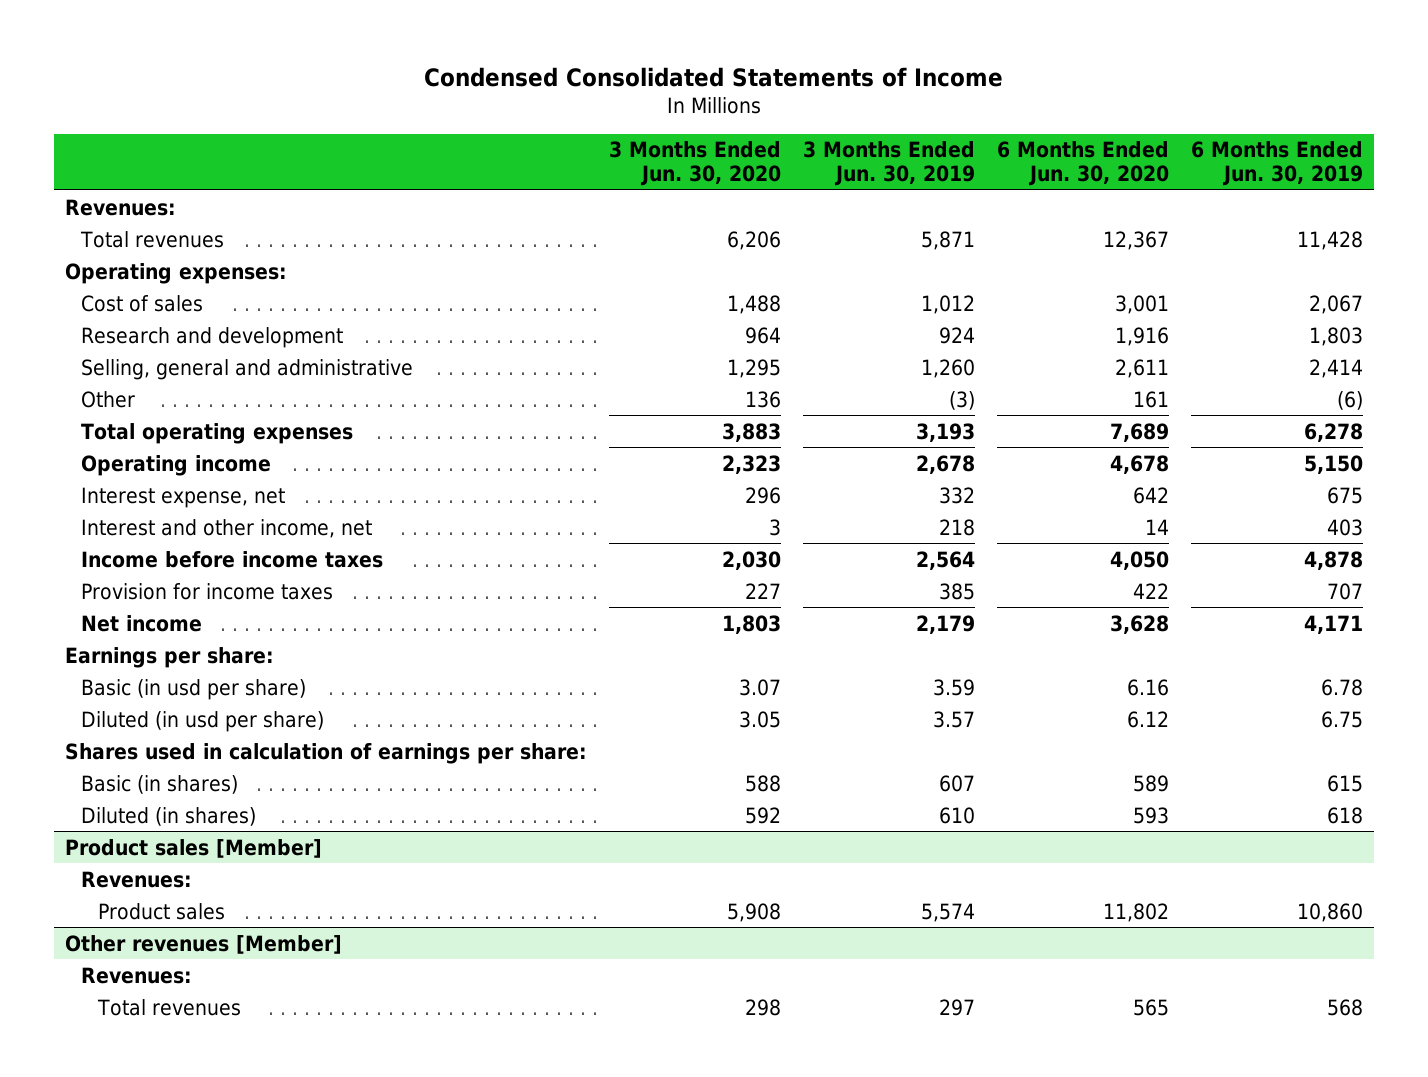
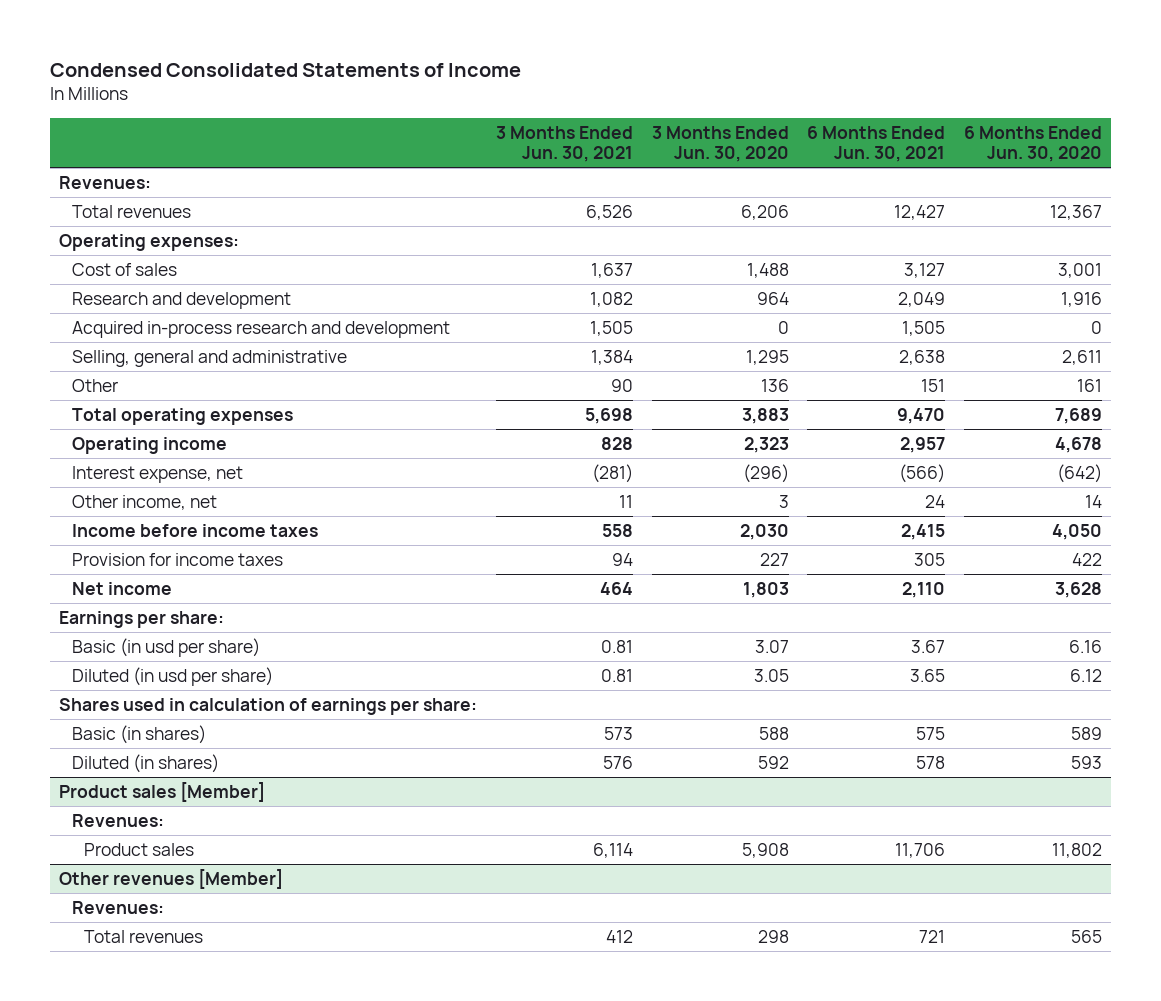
[803,141,976,187] 3 Months Ended Jun. 30, 2019 -> none
[1190,141,1363,187] 6 Months Ended Jun. 30, 2019 -> none
none -> [495,125,633,162] 3 Months Ended Jun. 30, 2021
none -> [807,125,946,162] 6 Months Ended Jun. 30, 2021
none -> [71,321,450,339] Acquired in-process research and development
[745,486,782,504] 296 -> [742,464,789,484] (296)
[1133,486,1170,504] 642 -> [1057,464,1103,484] (642)
[81,518,373,538] Interest and other income, net -> [71,495,217,511] Other income, net

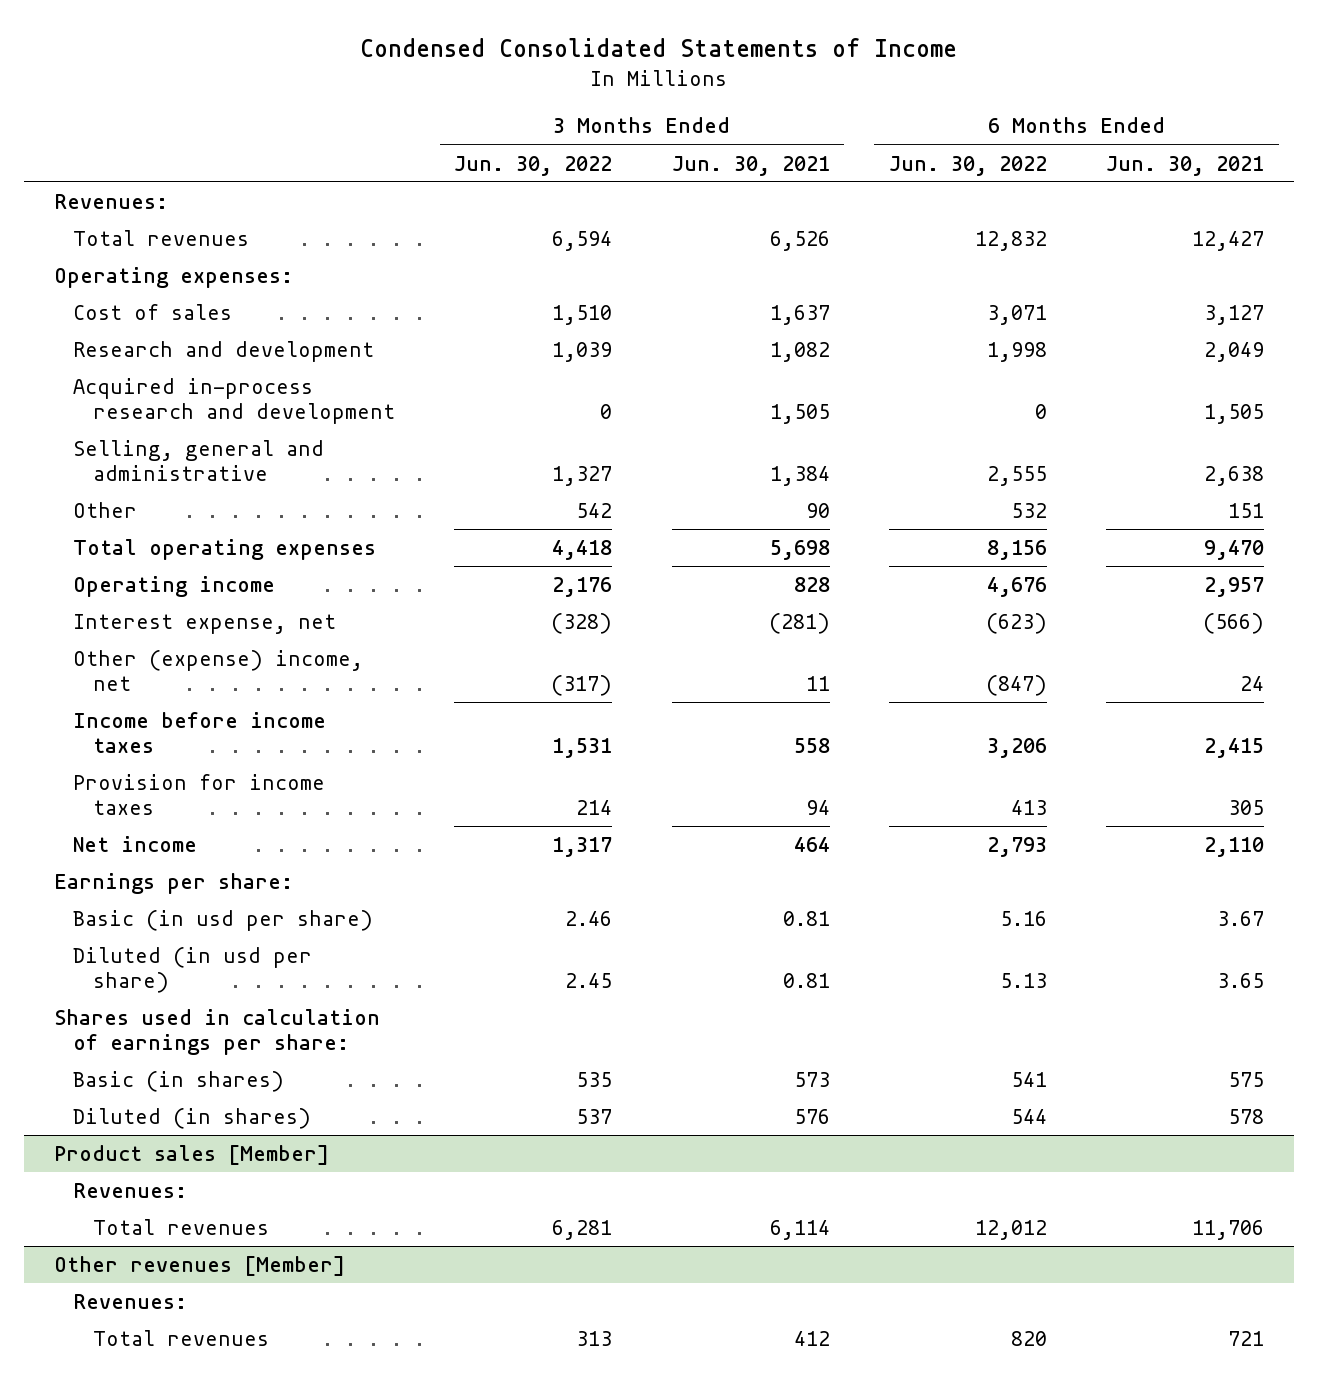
[651,125,789,162] 3 Months Ended Jun. 30, 2020 -> none
[964,125,1103,162] 6 Months Ended Jun. 30, 2020 -> none
none -> [454,155,613,176] Jun. 30, 2022
none -> [888,155,1047,176] Jun. 30, 2022
[71,495,217,511] Other income, net -> [73,649,364,692] Other (expense) income, net
[84,843,195,857] Product sales -> [93,1218,270,1235] Total revenues

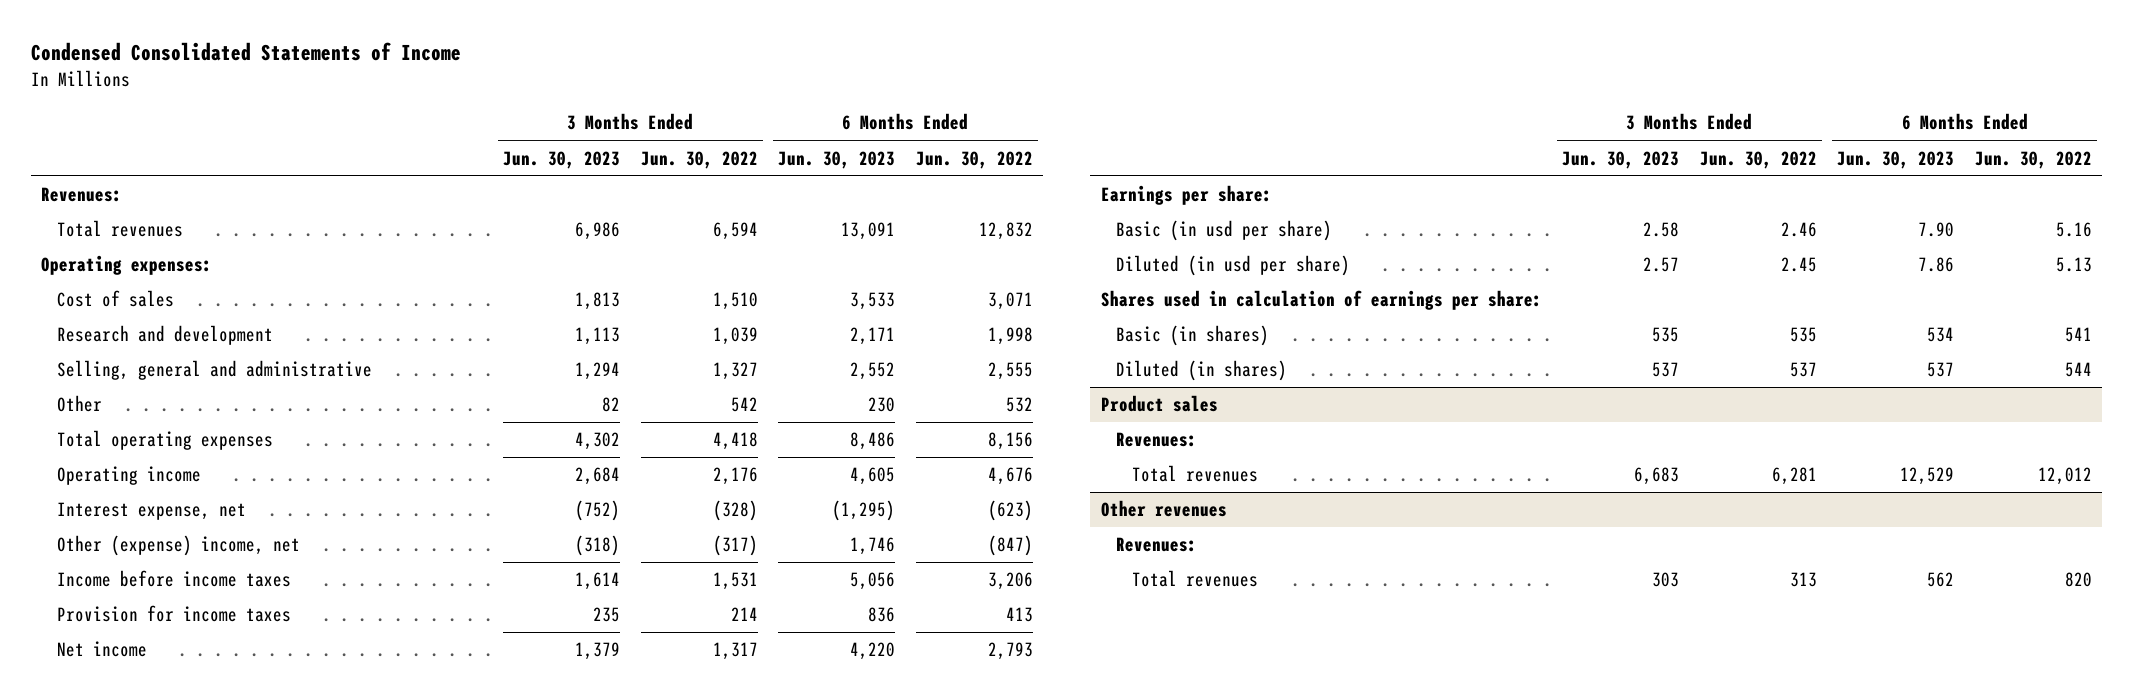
[671,155,830,176] Jun. 30, 2021 -> none
[1106,155,1265,176] Jun. 30, 2021 -> none
none -> [502,150,620,169] Jun. 30, 2023
none -> [778,150,896,169] Jun. 30, 2023
[73,377,396,425] Acquired in-process research and development -> none
[53,1144,329,1165] Product sales [Member] -> [1100,395,1218,413] Product sales
[53,1255,345,1276] Other revenues [Member] -> [1100,500,1227,518] Other revenues

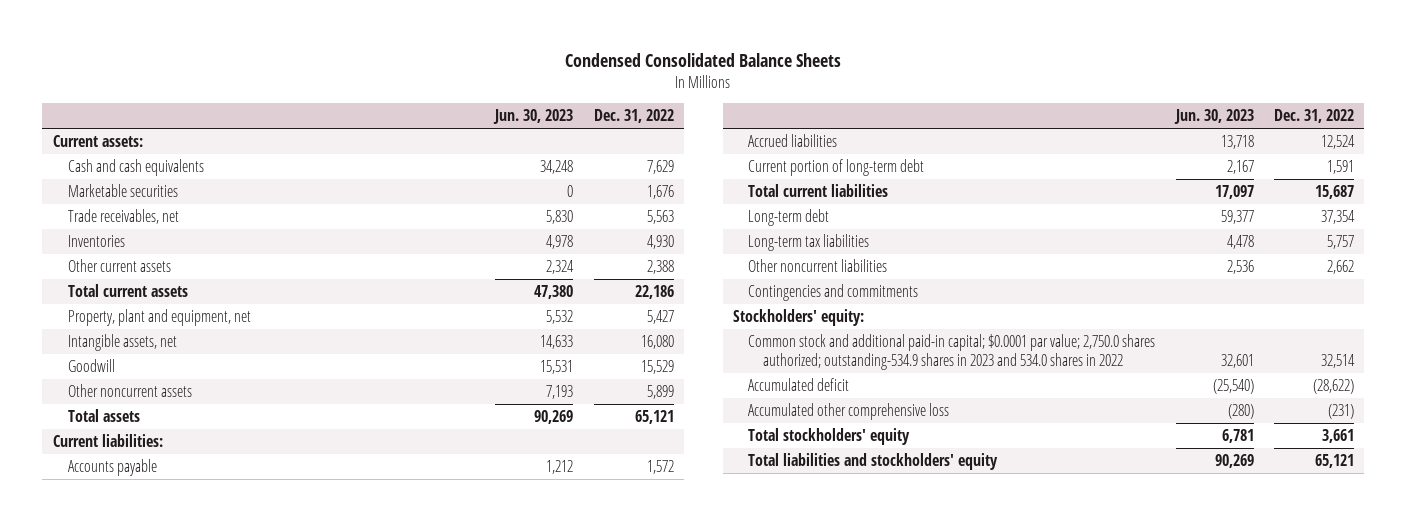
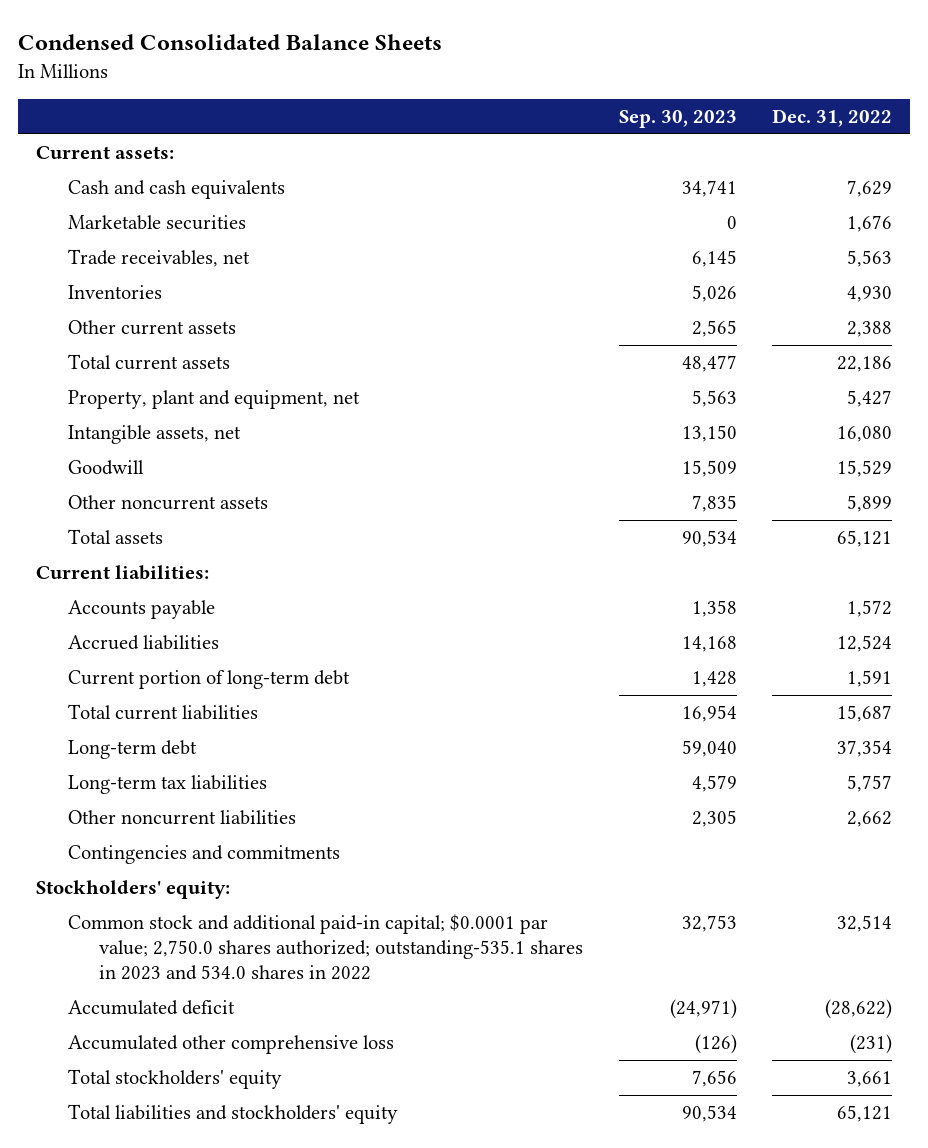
[493,109,574,125] Jun. 30, 2023 -> none
none -> [618,109,737,128] Sep. 30, 2023
[748,333,1156,370] Common stock and additional paid-in capital; $0.0001 par value; 2,750.0 shares authorized; outstanding-534.9 shares in 2023 and 534.0 shares in 2022 -> [67,914,584,981] Common stock and additional paid-in capital; $0.0001 par value; 2,750.0 shares authorized; outstanding-535.1 shares in 2023 and 534.0 shares in 2022

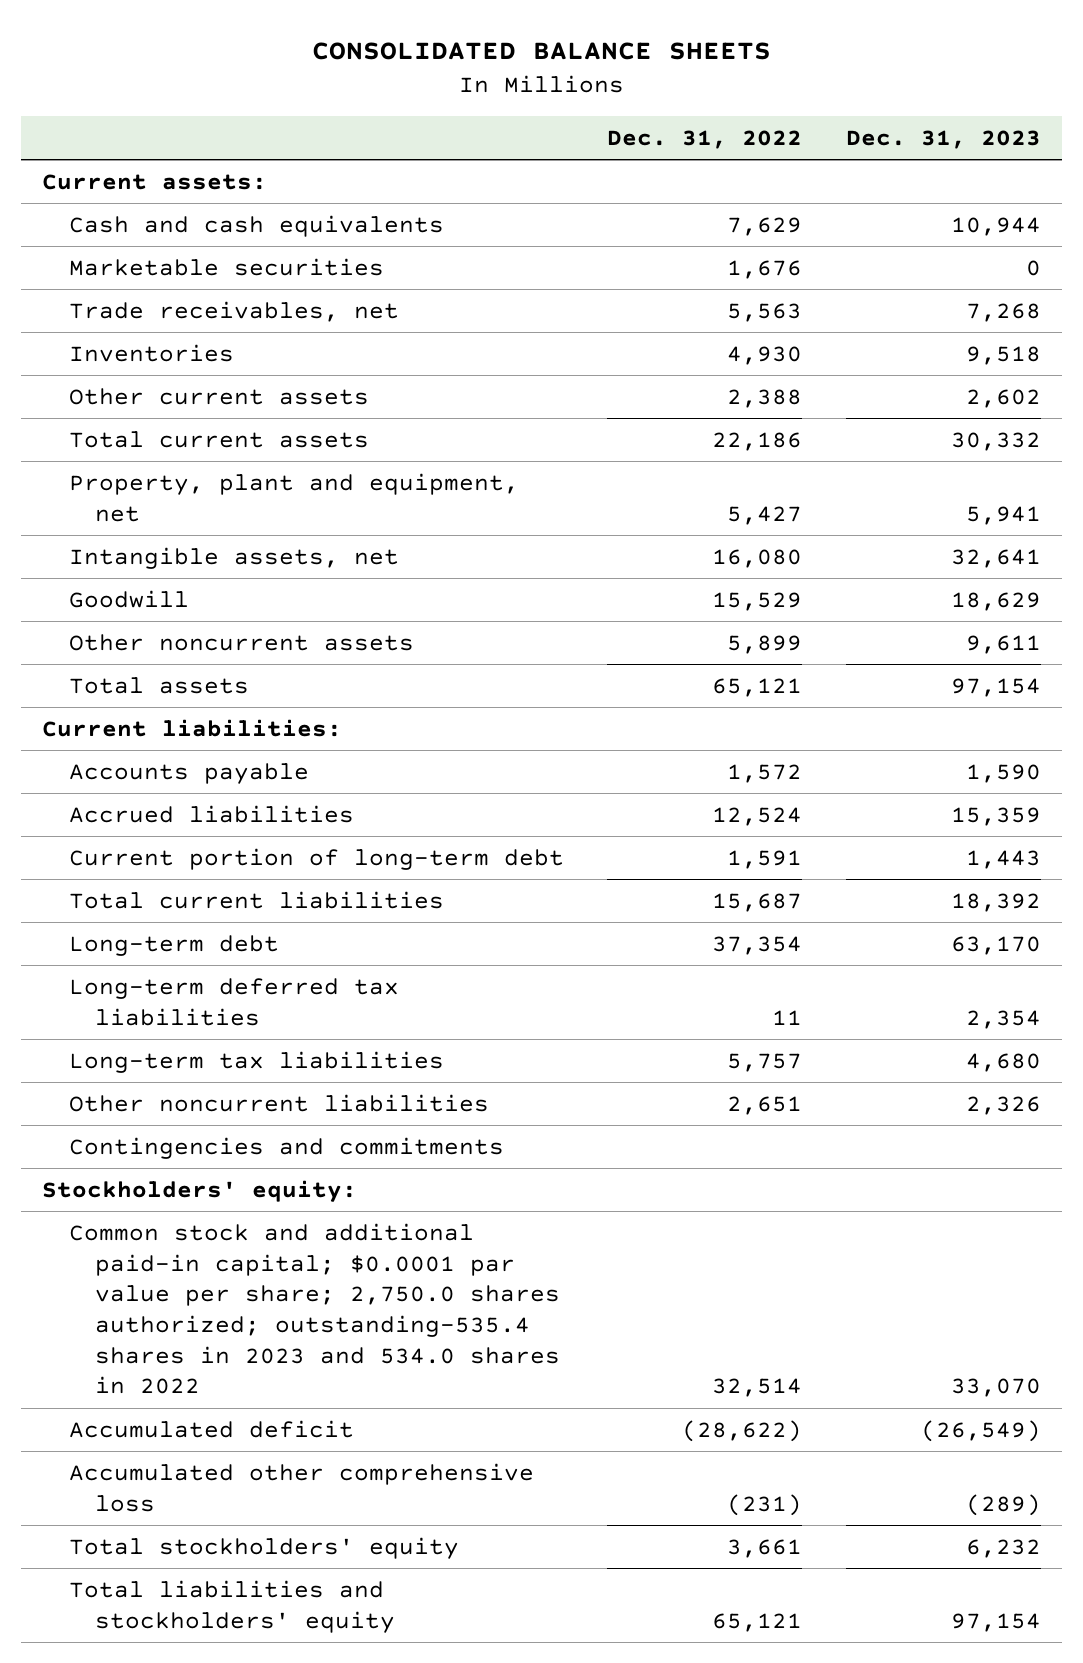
[18,34,443,51] Condensed Consolidated Balance Sheets -> [311,41,771,60] CONSOLIDATED BALANCE SHEETS
[618,109,737,128] Sep. 30, 2023 -> none
none -> [845,129,1041,149] Dec. 31, 2023
none -> [68,977,399,1026] Long-term deferred tax liabilities
[847,811,893,828] 2,662 -> [727,1095,803,1115] 2,651
[67,914,584,981] Common stock and additional paid-in capital; $0.0001 par value; 2,750.0 shares authorized; outstanding-535.1 shares in 2023 and 534.0 shares in 2022 -> [68,1222,560,1395] Common stock and additional paid-in capital; $0.0001 par value per share; 2,750.0 shares authorized; outstanding-535.4 shares in 2023 and 534.0 shares in 2022

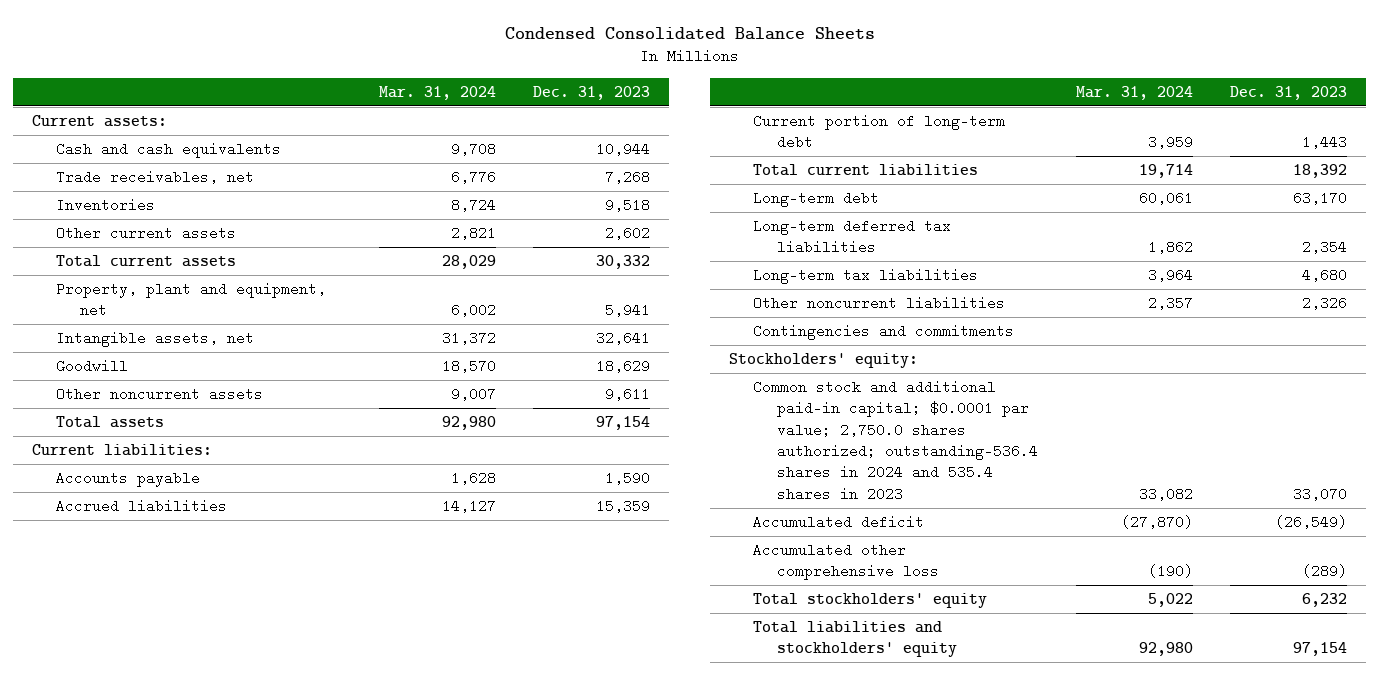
[311,41,771,60] CONSOLIDATED BALANCE SHEETS -> [504,27,875,41] Condensed Consolidated Balance Sheets
[607,129,803,149] Dec. 31, 2022 -> none
none -> [378,85,496,100] Mar. 31, 2024
[68,257,384,276] Marketable securities -> none
[68,1222,560,1395] Common stock and additional paid-in capital; $0.0001 par value per share; 2,750.0 shares authorized; outstanding-535.4 shares in 2023 and 534.0 shares in 2022 -> [753,379,1039,501] Common stock and additional paid-in capital; $0.0001 par value; 2,750.0 shares authorized; outstanding-536.4 shares in 2024 and 535.4 shares in 2023

